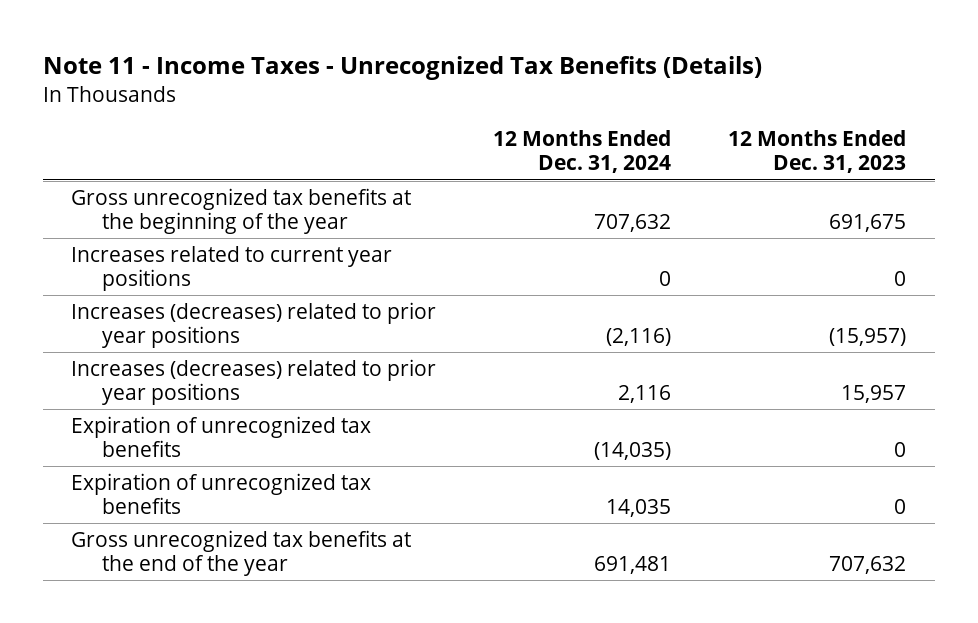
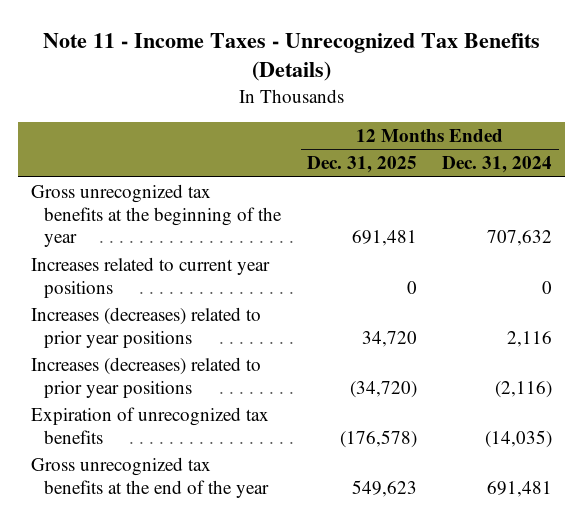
[728,130,907,174] 12 Months Ended Dec. 31, 2023 -> none
none -> [306,156,417,174] Dec. 31, 2025
[71,301,437,348] Increases (decreases) related to prior year positions -> [30,357,261,398] Increases (decreases) related to prior year positions
[71,472,372,514] Expiration of unrecognized tax benefits -> none

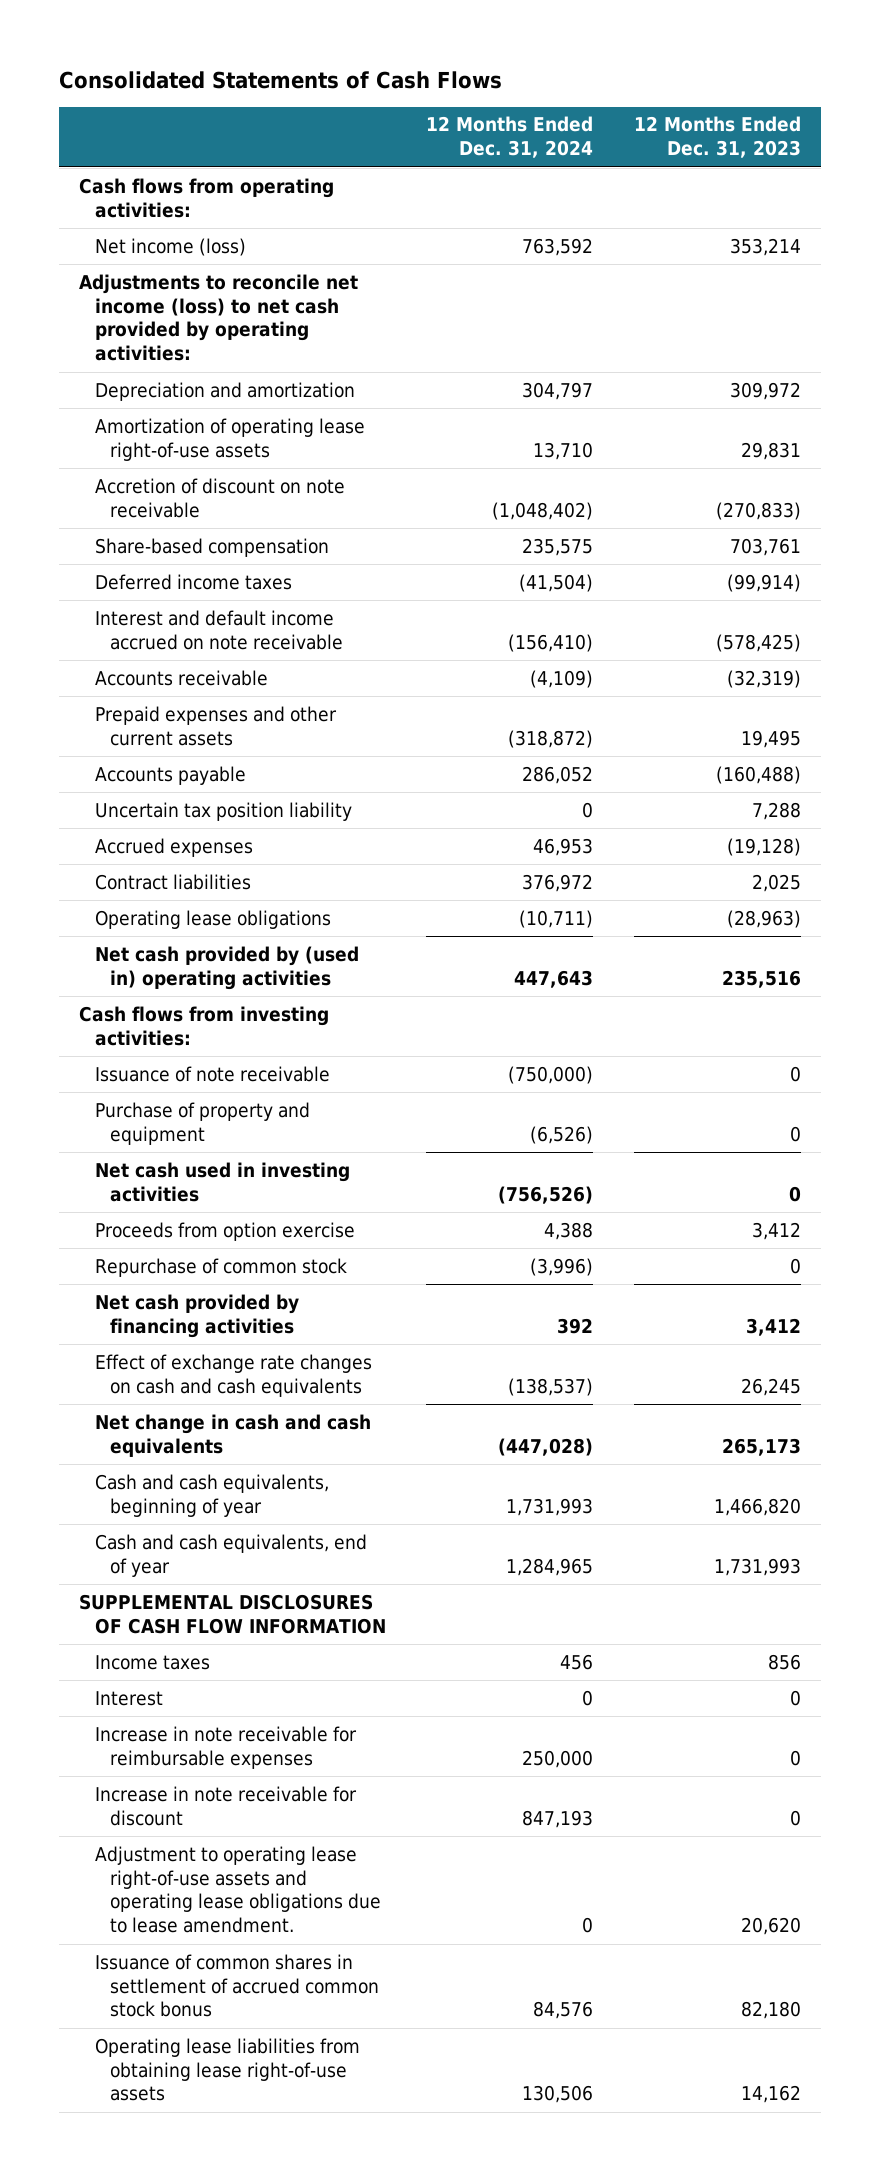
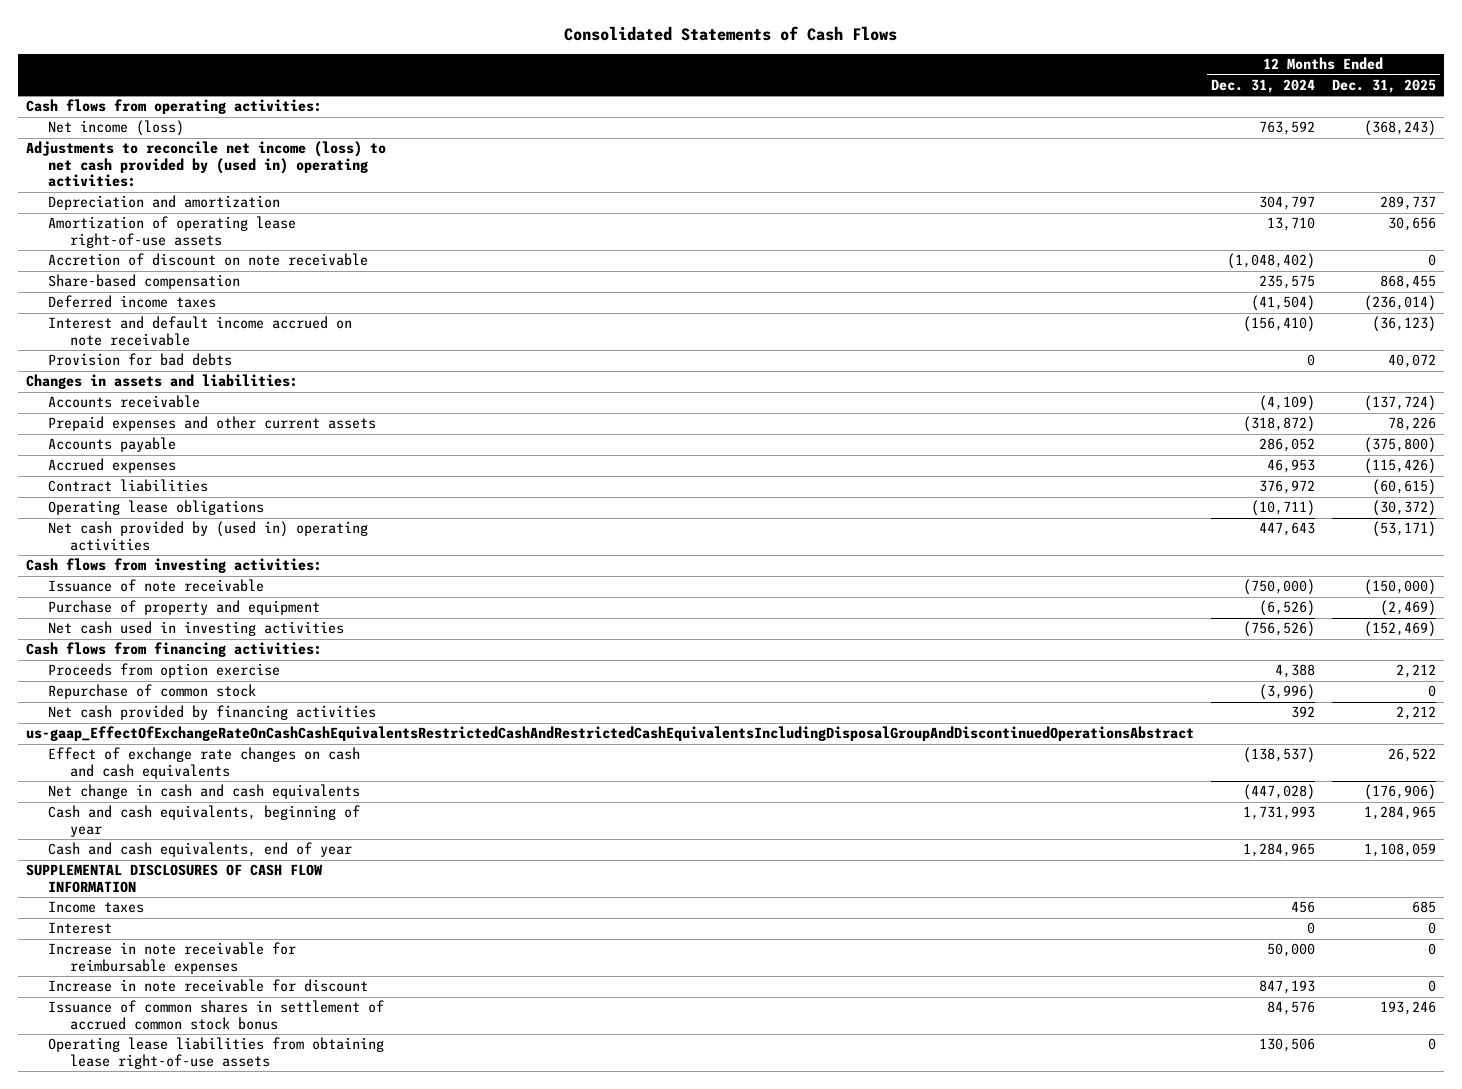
[633,116,801,159] 12 Months Ended Dec. 31, 2023 -> none
none -> [1331,78,1436,93] Dec. 31, 2025
[79,273,359,362] Adjustments to reconcile net income (loss) to net cash provided by operating activities: -> [25,141,386,188] Adjustments to reconcile net income (loss) to net cash provided by (used in) operating activities:
none -> [48,353,233,367] Provision for bad debts
none -> [25,374,298,390] Changes in assets and liabilities:
[94,801,352,821] Uncertain tax position liability -> none
none -> [25,642,322,658] Cash flows from financing activities:
none -> [25,726,1194,742] us-gaap_EffectOfExchangeRateOnCashCashEquivalentsRestrictedCashAndRestrictedCashEquivalentsIncludingDisposalGroupAndDiscontinuedOperationsAbstract
[522,1749,594,1768] 250,000 -> [1266,943,1315,958] 50,000
[94,1845,382,1934] Adjustment to operating lease right-of-use assets and operating lease obligations due to lease amendment. -> none

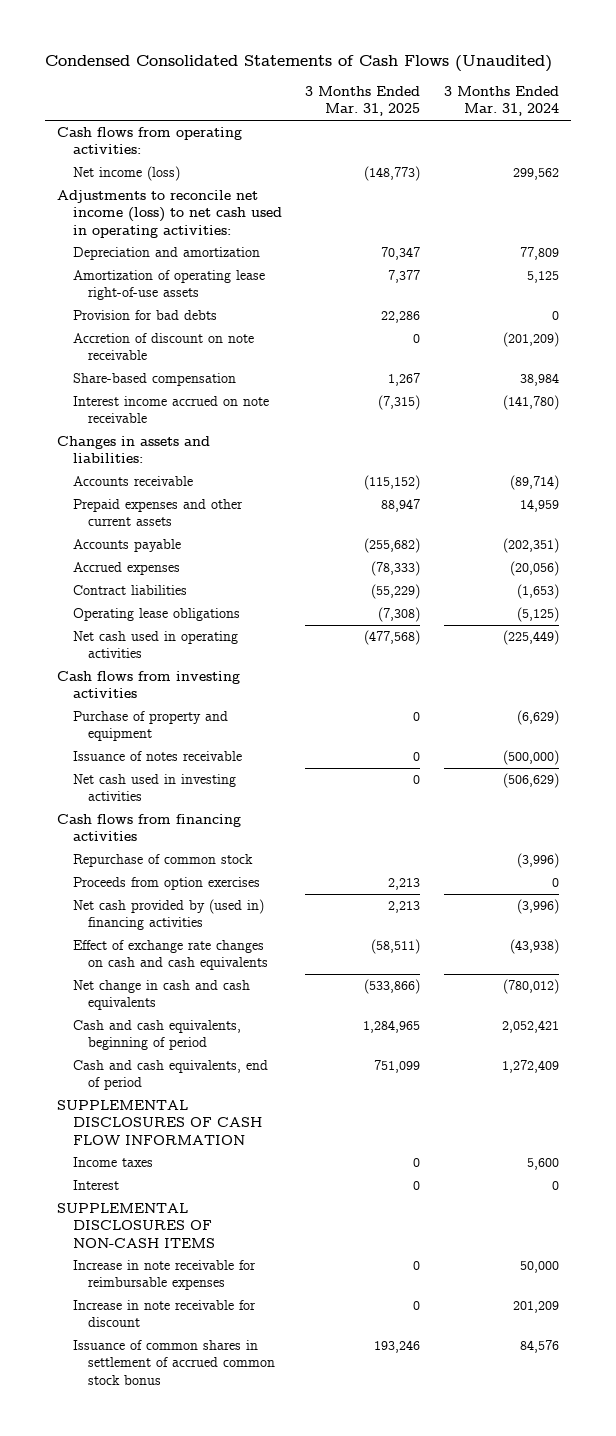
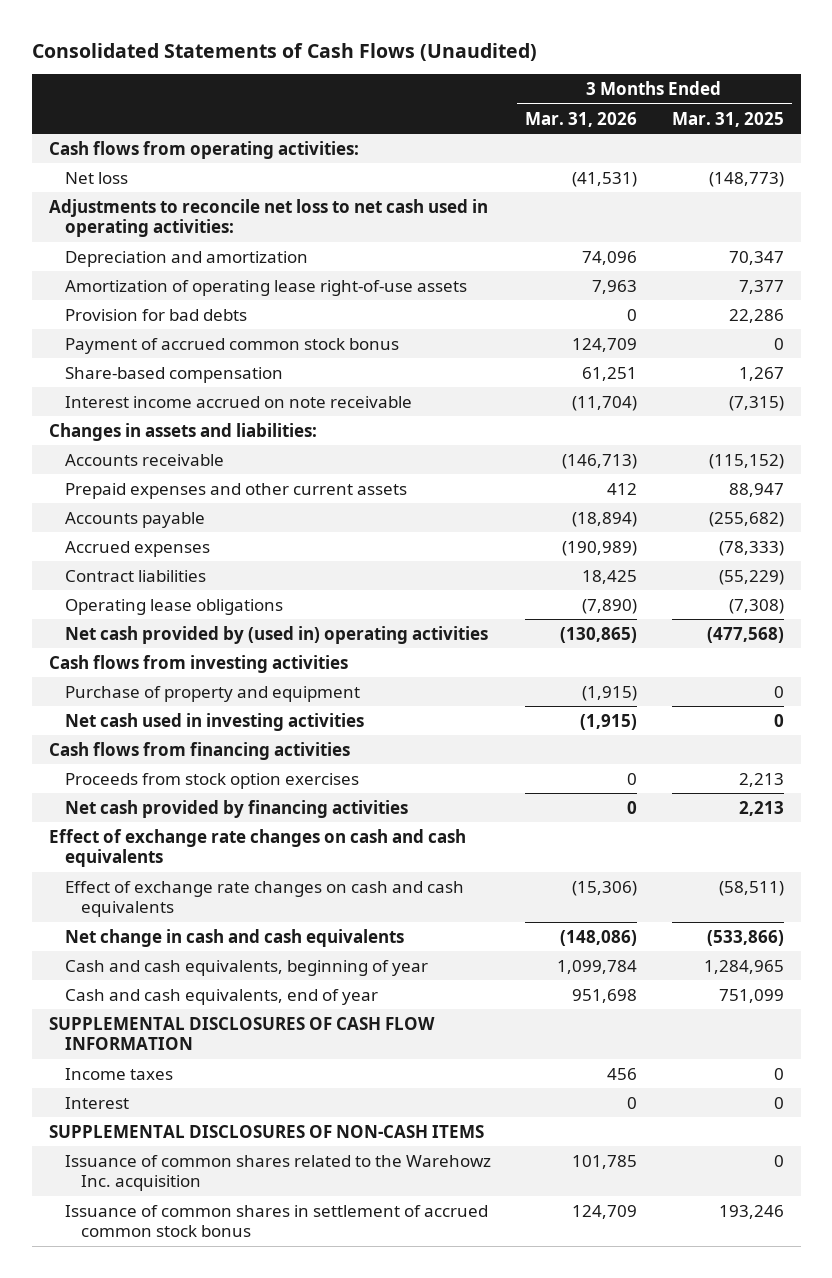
[44,55,552,73] Condensed Consolidated Statements of Cash Flows (Unaudited) -> [31,42,537,61] Consolidated Statements of Cash Flows (Unaudited)
[444,86,560,117] 3 Months Ended Mar. 31, 2024 -> none
none -> [525,111,638,127] Mar. 31, 2026
[72,166,180,182] Net income (loss) -> [64,171,128,184] Net loss
[56,190,282,238] Adjustments to reconcile net income (loss) to net cash used in operating activities: -> [48,198,488,238] Adjustments to reconcile net loss to net cash used in operating activities:
[72,333,254,361] Accretion of discount on note receivable -> none
none -> [64,337,399,354] Payment of accrued common stock bonus
[72,631,238,659] Net cash used in operating activities -> [64,625,488,644] Net cash provided by (used in) operating activities
[72,751,242,762] Issuance of notes receivable -> none
[72,854,253,868] Repurchase of common stock -> none
[72,877,260,891] Proceeds from option exercises -> [64,772,359,789] Proceeds from stock option exercises
[72,899,264,931] Net cash provided by (used in) financing activities -> [64,799,408,818] Net cash provided by financing activities
none -> [48,828,466,868] Effect of exchange rate changes on cash and cash equivalents
[72,1020,241,1051] Cash and cash equivalents, beginning of period -> [64,959,428,976] Cash and cash equivalents, beginning of year
[72,1060,268,1091] Cash and cash equivalents, end of period -> [64,988,378,1005] Cash and cash equivalents, end of year
[72,1260,256,1291] Increase in note receivable for reimbursable expenses -> none
[72,1300,256,1328] Increase in note receivable for discount -> none
none -> [64,1154,491,1192] Issuance of common shares related to the Warehowz Inc. acquisition

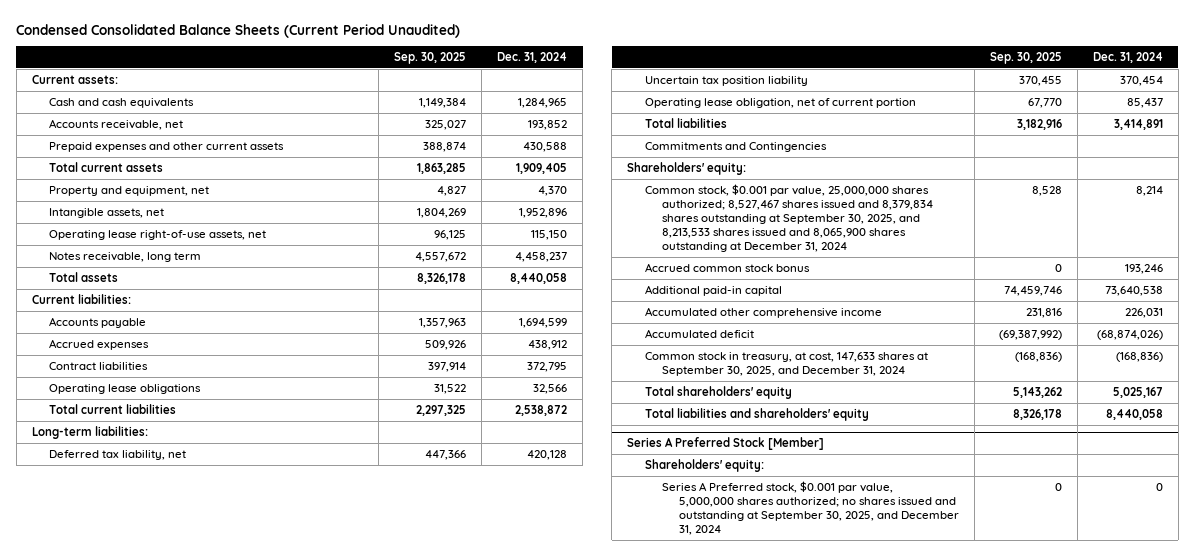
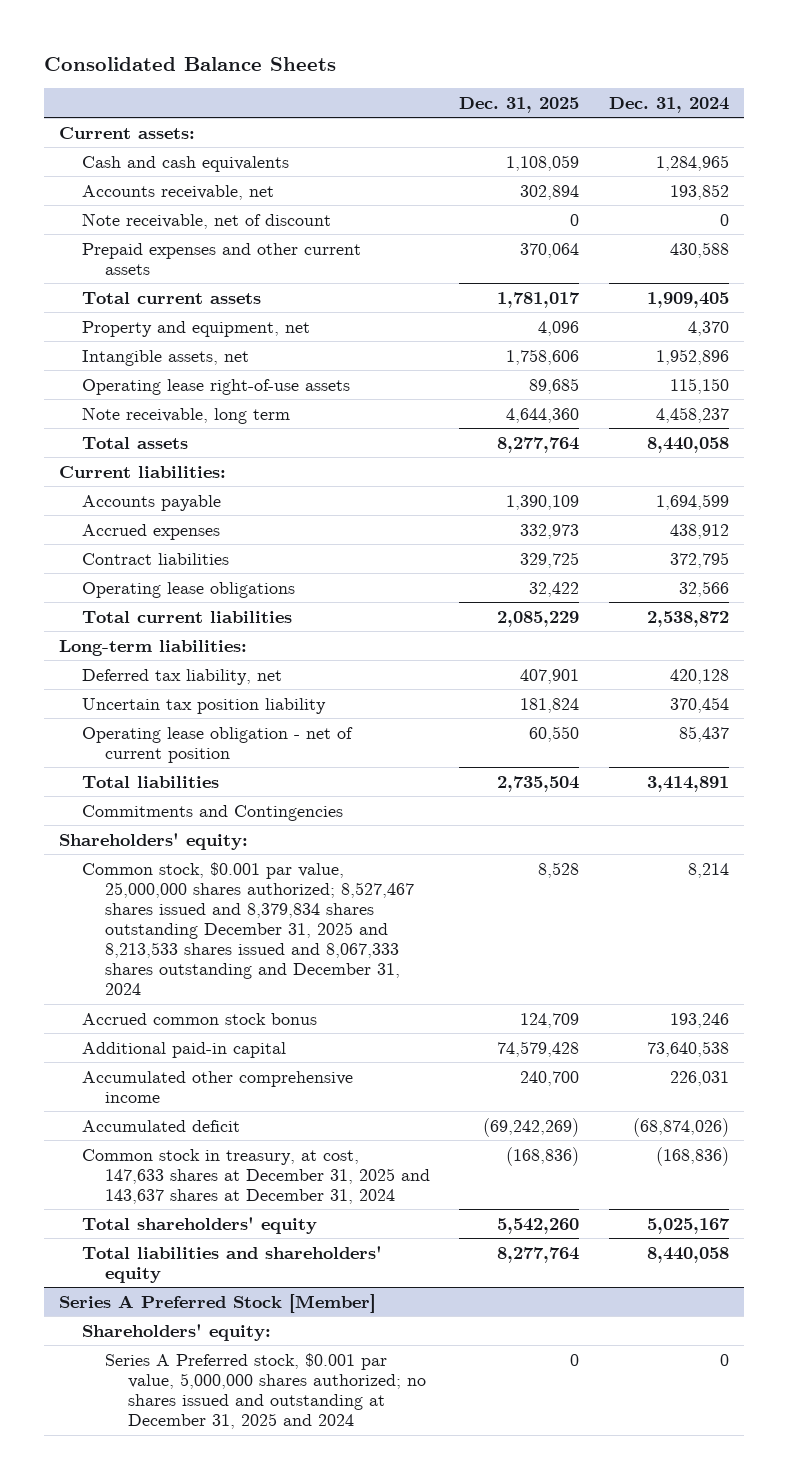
[16,23,461,38] Condensed Consolidated Balance Sheets (Current Period Unaudited) -> [43,56,336,71] Consolidated Balance Sheets
[394,52,467,65] Sep. 30, 2025 -> none
none -> [459,96,580,113] Dec. 31, 2025
none -> [81,212,331,229] Note receivable, net of discount
[48,229,266,240] Operating lease right-of-use assets, net -> [81,378,350,395] Operating lease right-of-use assets
[48,251,201,262] Notes receivable, long term -> [81,406,290,424] Note receivable, long term
[644,97,916,108] Operating lease obligation, net of current portion -> [81,726,353,763] Operating lease obligation - net of current position
[644,183,933,253] Common stock, $0.001 par value, 25,000,000 shares authorized; 8,527,467 shares issued and 8,379,834 shares outstanding at September 30, 2025, and 8,213,533 shares issued and 8,065,900 shares outstanding at December 31, 2024 -> [81,861,414,996] Common stock, $0.001 par value, 25,000,000 shares authorized; 8,527,467 shares issued and 8,379,834 shares outstanding December 31, 2025 and 8,213,533 shares issued and 8,067,333 shares outstanding and December 31, 2024
[644,351,928,377] Common stock in treasury, at cost, 147,633 shares at September 30, 2025, and December 31, 2024 -> [81,1148,430,1204] Common stock in treasury, at cost, 147,633 shares at December 31, 2025 and 143,637 shares at December 31, 2024
[661,480,959,536] Series A Preferred stock, $0.001 par value, 5,000,000 shares authorized; no shares issued and outstanding at September 30, 2025, and December 31, 2024 -> [104,1352,426,1429] Series A Preferred stock, $0.001 par value, 5,000,000 shares authorized; no shares issued and outstanding at December 31, 2025 and 2024

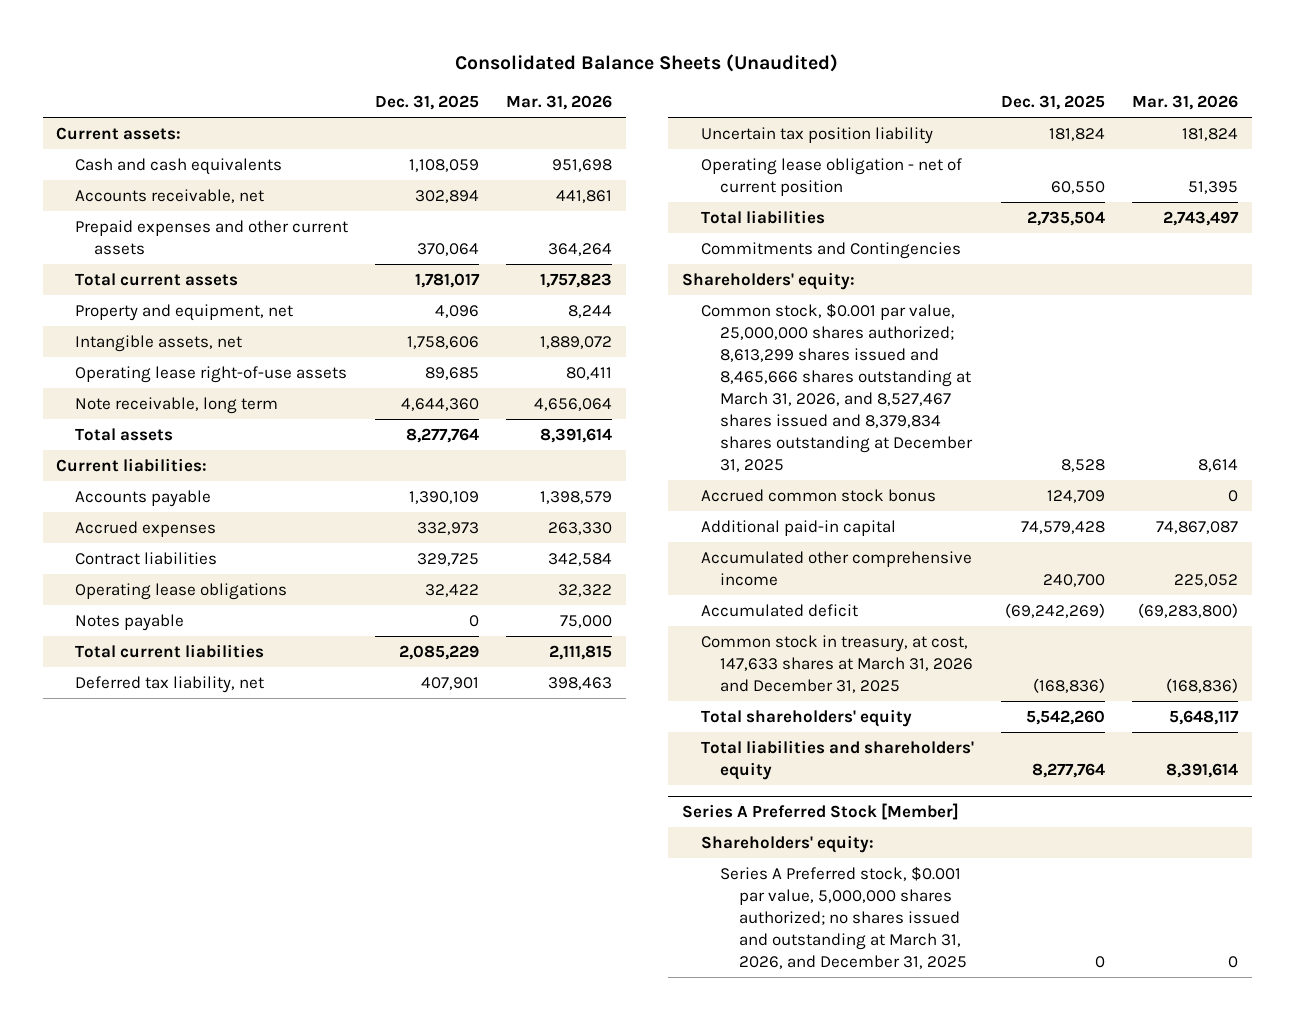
[43,56,336,71] Consolidated Balance Sheets -> [455,54,839,73] Consolidated Balance Sheets (Unaudited)
[608,96,729,113] Dec. 31, 2024 -> none
none -> [506,95,613,111] Mar. 31, 2026
[81,212,331,229] Note receivable, net of discount -> none
none -> [75,613,185,631] Notes payable
[58,639,247,656] Long-term liabilities: -> none
[81,861,414,996] Common stock, $0.001 par value, 25,000,000 shares authorized; 8,527,467 shares issued and 8,379,834 shares outstanding December 31, 2025 and 8,213,533 shares issued and 8,067,333 shares outstanding and December 31, 2024 -> [701,302,974,473] Common stock, $0.001 par value, 25,000,000 shares authorized; 8,613,299 shares issued and 8,465,666 shares outstanding at March 31, 2026, and 8,527,467 shares issued and 8,379,834 shares outstanding at December 31, 2025
[81,1148,430,1204] Common stock in treasury, at cost, 147,633 shares at December 31, 2025 and 143,637 shares at December 31, 2024 -> [701,634,974,693] Common stock in treasury, at cost, 147,633 shares at March 31, 2026 and December 31, 2025
[104,1352,426,1429] Series A Preferred stock, $0.001 par value, 5,000,000 shares authorized; no shares issued and outstanding at December 31, 2025 and 2024 -> [720,865,968,969] Series A Preferred stock, $0.001 par value, 5,000,000 shares authorized; no shares issued and outstanding at March 31, 2026, and December 31, 2025

